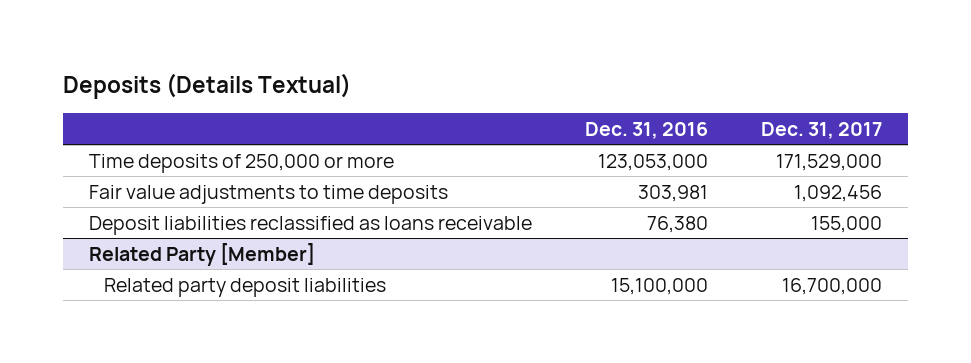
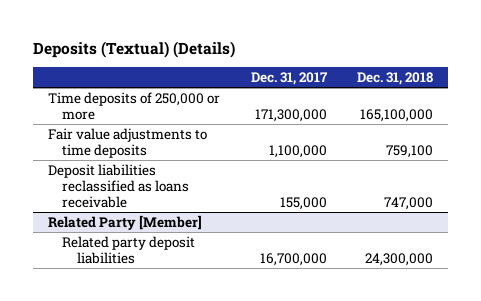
[63,73,352,100] Deposits (Details Textual) -> [32,40,235,58] Deposits (Textual) (Details)
[585,121,709,139] Dec. 31, 2016 -> none
none -> [357,71,434,85] Dec. 31, 2018
[775,153,882,171] 171,529,000 -> [254,108,327,122] 171,300,000
[793,184,882,202] 1,092,456 -> [268,144,327,158] 1,100,000

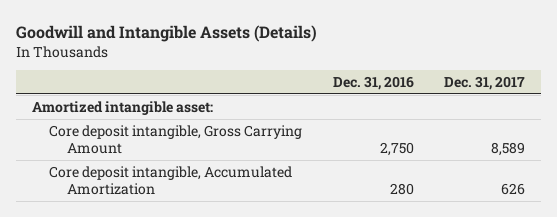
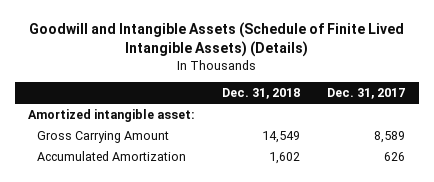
[16,24,318,42] Goodwill and Intangible Assets (Details) -> [28,21,404,57] Goodwill and Intangible Assets (Schedule of Finite Lived Intangible Assets) (Details)
[332,76,414,91] Dec. 31, 2016 -> none
none -> [222,87,301,99] Dec. 31, 2018
[49,124,303,154] Core deposit intangible, Gross Carrying Amount -> [37,131,170,144] Gross Carrying Amount
[49,165,293,195] Core deposit intangible, Accumulated Amortization -> [37,151,187,162] Accumulated Amortization

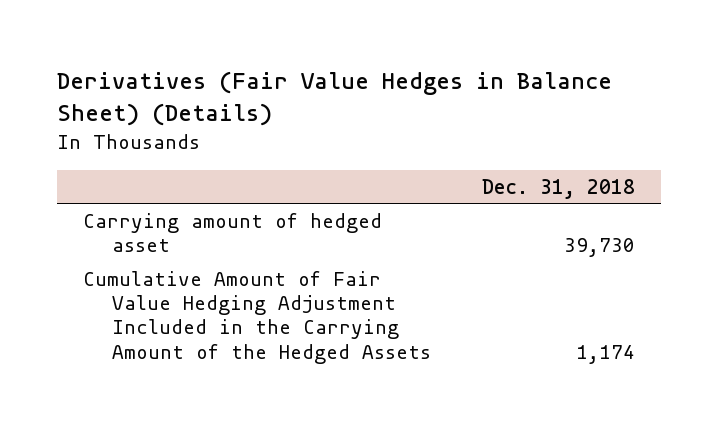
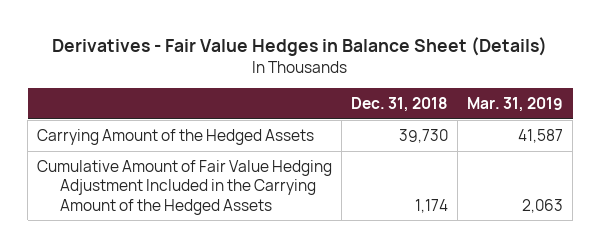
[57,71,613,127] Derivatives (Fair Value Hedges in Balance Sheet) (Details) -> [52,36,548,56] Derivatives - Fair Value Hedges in Balance Sheet (Details)
none -> [467,97,564,113] Mar. 31, 2019
[82,212,382,253] Carrying amount of hedged asset -> [37,129,315,146] Carrying Amount of the Hedged Assets

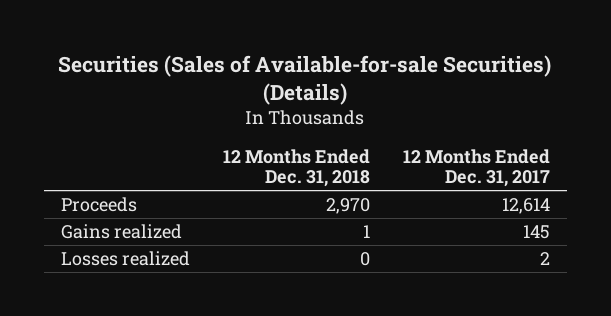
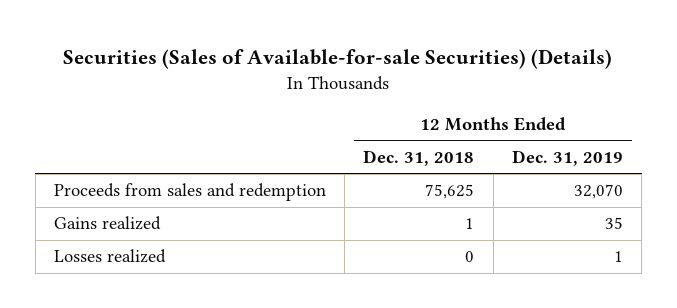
[403,148,551,188] 12 Months Ended Dec. 31, 2017 -> none
none -> [511,149,623,166] Dec. 31, 2019
[60,197,137,213] Proceeds -> none
none -> [53,183,326,202] Proceeds from sales and redemption

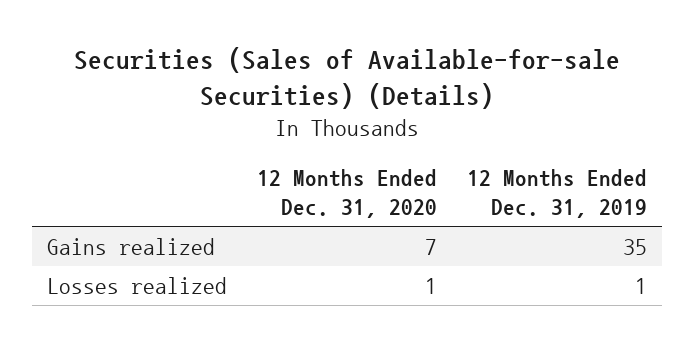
[363,149,475,166] Dec. 31, 2018 -> none
none -> [257,169,438,218] 12 Months Ended Dec. 31, 2020
[53,183,326,202] Proceeds from sales and redemption -> none

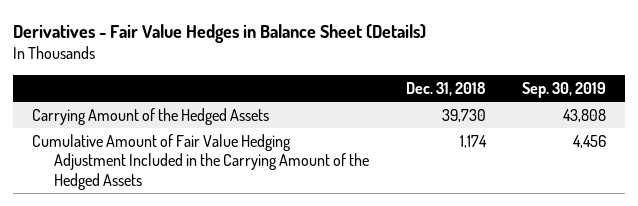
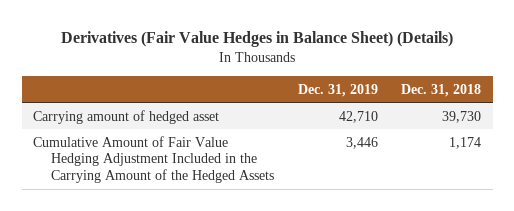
[13,23,427,43] Derivatives - Fair Value Hedges in Balance Sheet (Details) -> [61,31,454,48] Derivatives (Fair Value Hedges in Balance Sheet) (Details)
[522,81,607,98] Sep. 30, 2019 -> none
none -> [297,83,378,97] Dec. 31, 2019
[31,107,269,125] Carrying Amount of the Hedged Assets -> [33,109,220,124] Carrying amount of hedged asset

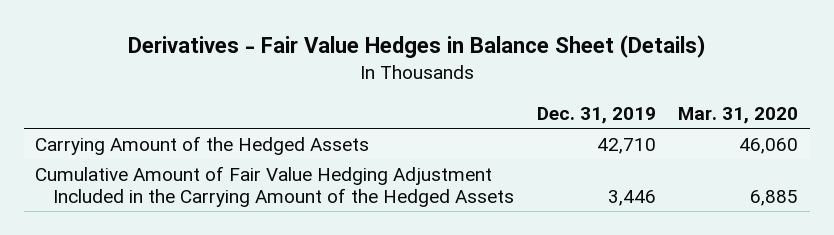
[61,31,454,48] Derivatives (Fair Value Hedges in Balance Sheet) (Details) -> [127,35,706,59] Derivatives - Fair Value Hedges in Balance Sheet (Details)
[401,83,482,97] Dec. 31, 2018 -> none
none -> [678,106,799,124] Mar. 31, 2020
[33,109,220,124] Carrying amount of hedged asset -> [35,135,370,155] Carrying Amount of the Hedged Assets

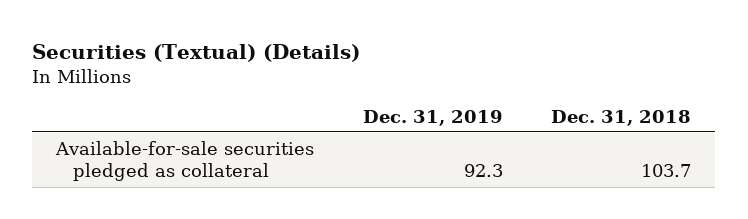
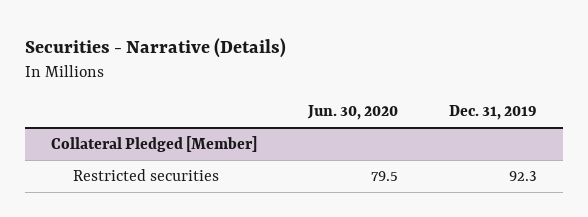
[32,44,361,63] Securities (Textual) (Details) -> [24,37,286,58] Securities - Narrative (Details)
[551,109,692,126] Dec. 31, 2018 -> none
none -> [306,105,398,121] Jun. 30, 2020
none -> [50,136,257,153] Collateral Pledged [Member]
[55,141,315,182] Available-for-sale securities pledged as collateral -> [73,169,220,182] Restricted securities

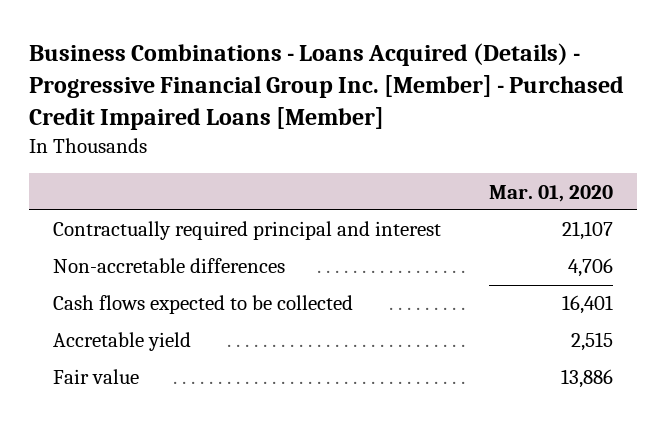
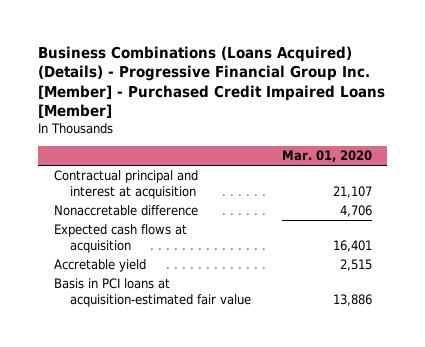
[28,42,624,130] Business Combinations - Loans Acquired (Details) - Progressive Financial Group Inc. [Member] - Purchased Credit Impaired Loans [Member] -> [38,45,386,119] Business Combinations (Loans Acquired) (Details) - Progressive Financial Group Inc. [Member] - Purchased Credit Impaired Loans [Member]
[52,221,441,241] Contractually required principal and interest -> [53,170,198,199] Contractual principal and interest at acquisition
[52,258,285,274] Non-accretable differences -> [53,205,198,217] Nonaccretable difference
[52,295,353,315] Cash flows expected to be collected -> [53,224,187,253] Expected cash flows at acquisition
[52,369,139,385] Fair value -> [53,278,251,307] Basis in PCI loans at acquisition-estimated fair value

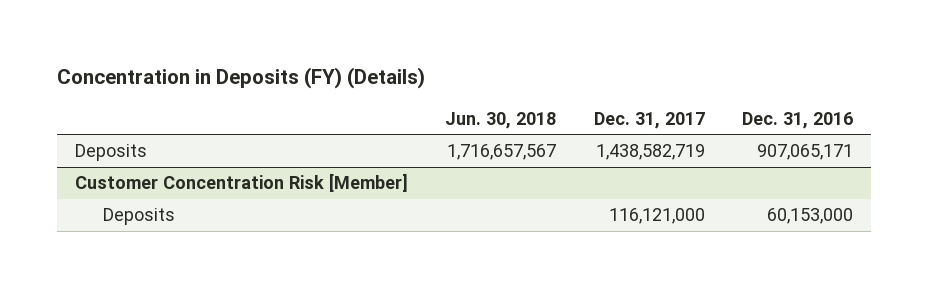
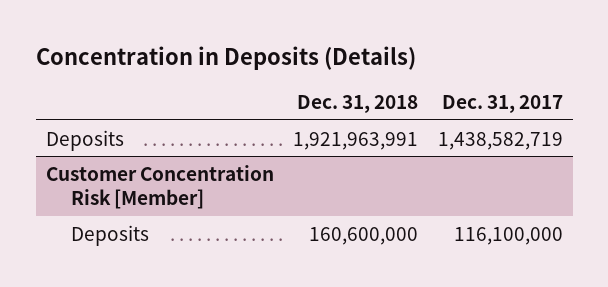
[56,67,425,90] Concentration in Deposits (FY) (Details) -> [35,46,416,71] Concentration in Deposits (Details)
[445,111,557,129] Jun. 30, 2018 -> none
[741,111,853,129] Dec. 31, 2016 -> none
none -> [297,94,419,113] Dec. 31, 2018
[608,208,705,225] 116,121,000 -> [453,226,563,245] 116,100,000

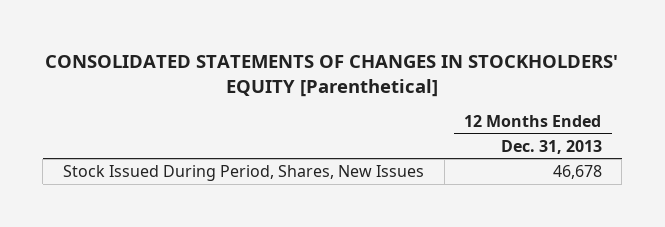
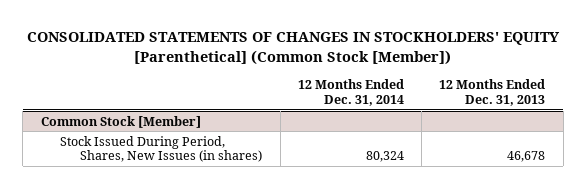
[45,54,619,98] CONSOLIDATED STATEMENTS OF CHANGES IN STOCKHOLDERS' EQUITY [Parenthetical] -> [26,32,560,66] CONSOLIDATED STATEMENTS OF CHANGES IN STOCKHOLDERS' EQUITY [Parenthetical] (Common Stock [Member])
none -> [297,79,404,107] 12 Months Ended Dec. 31, 2014
none -> [40,115,201,128] Common Stock [Member]
[63,165,425,182] Stock Issued During Period, Shares, New Issues -> [60,135,263,163] Stock Issued During Period, Shares, New Issues (in shares)

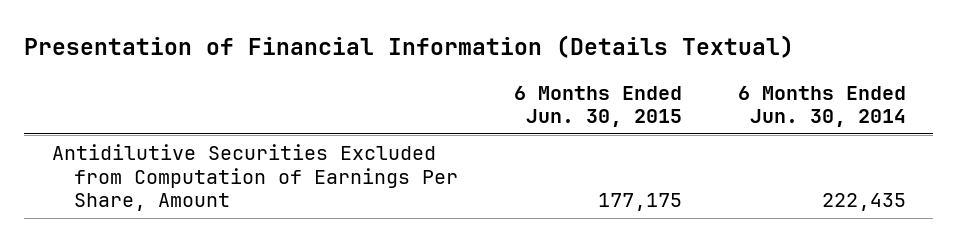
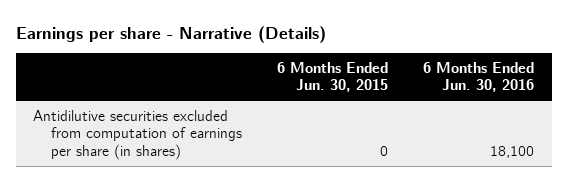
[24,34,795,58] Presentation of Financial Information (Details Textual) -> [15,25,326,43] Earnings per share - Narrative (Details)
[737,85,906,128] 6 Months Ended Jun. 30, 2014 -> none
none -> [423,61,535,93] 6 Months Ended Jun. 30, 2016
[51,143,458,212] Antidilutive Securities Excluded from Computation of Earnings Per Share, Amount -> [33,109,243,161] Antidilutive securities excluded from computation of earnings per share (in shares)
[597,193,682,212] 177,175 -> [380,146,389,157] 0

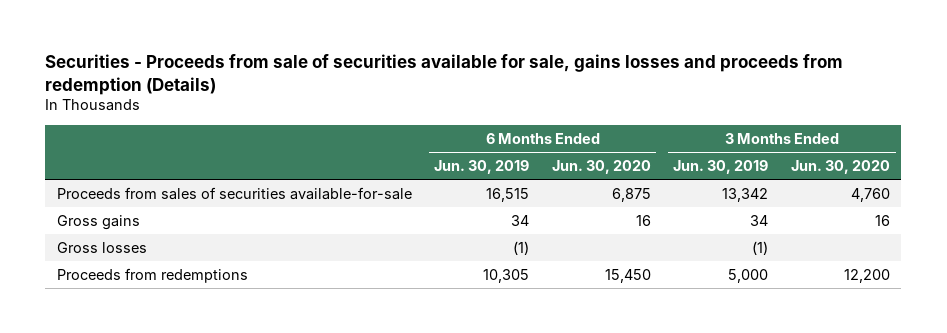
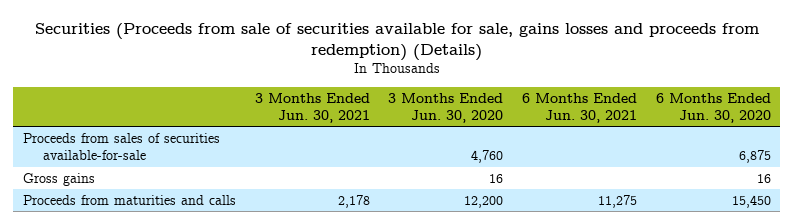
[45,54,844,95] Securities - Proceeds from sale of securities available for sale, gains losses and proceeds from redemption (Details) -> [34,23,759,62] Securities (Proceeds from sale of securities available for sale, gains losses and proceeds from redemption) (Details)
[434,160,530,175] Jun. 30, 2019 -> none
[673,160,769,175] Jun. 30, 2019 -> none
none -> [254,92,370,123] 3 Months Ended Jun. 30, 2021
none -> [522,92,638,123] 6 Months Ended Jun. 30, 2021
[56,241,147,253] Gross losses -> none
[56,267,248,283] Proceeds from redemptions -> [22,194,236,205] Proceeds from maturities and calls

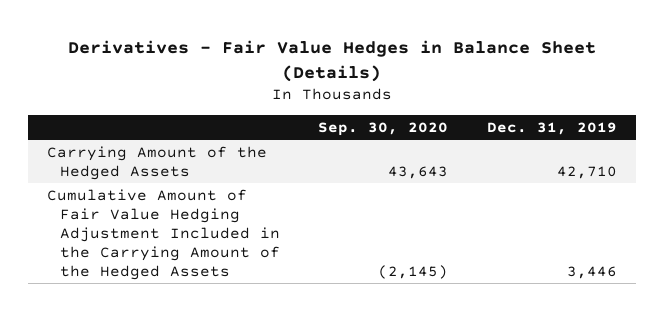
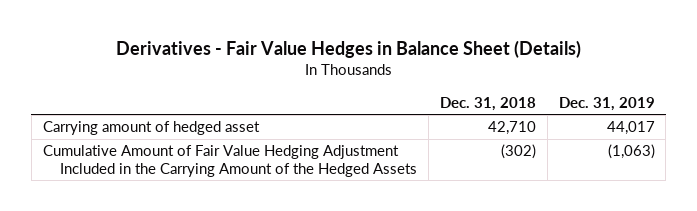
[318,121,449,136] Sep. 30, 2020 -> none
none -> [439,96,536,111] Dec. 31, 2018
[47,145,268,180] Carrying Amount of the Hedged Assets -> [42,121,260,136] Carrying amount of hedged asset
[556,165,617,179] 42,710 -> [606,121,655,136] 44,017
[566,266,617,280] 3,446 -> [607,144,655,160] (1,063)

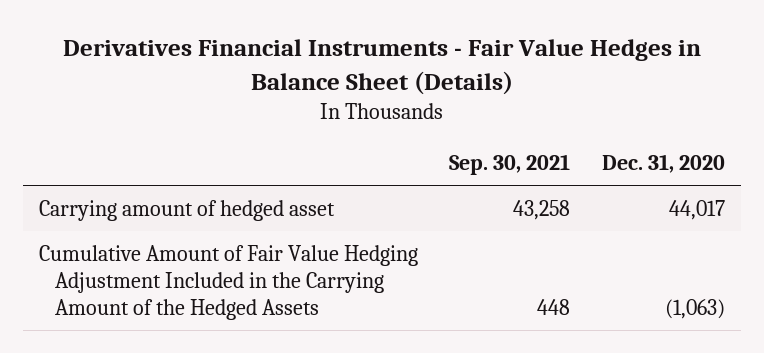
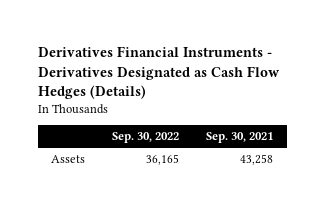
[62,39,701,95] Derivatives Financial Instruments - Fair Value Hedges in Balance Sheet (Details) -> [37,46,280,100] Derivatives Financial Instruments - Derivatives Designated as Cash Flow Hedges (Details)
[602,154,726,174] Dec. 31, 2020 -> none
none -> [112,132,180,144] Sep. 30, 2022
[38,244,418,321] Cumulative Amount of Fair Value Hedging Adjustment Included in the Carrying Amount of the Hedged Assets -> none
[38,199,335,221] Carrying amount of hedged asset -> [51,154,86,163] Assets

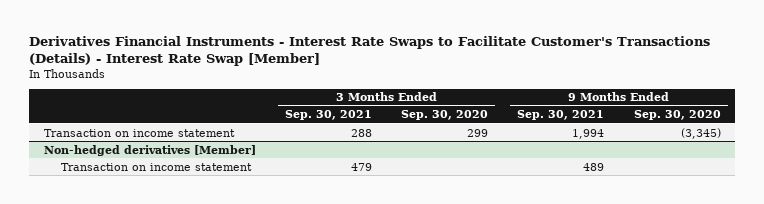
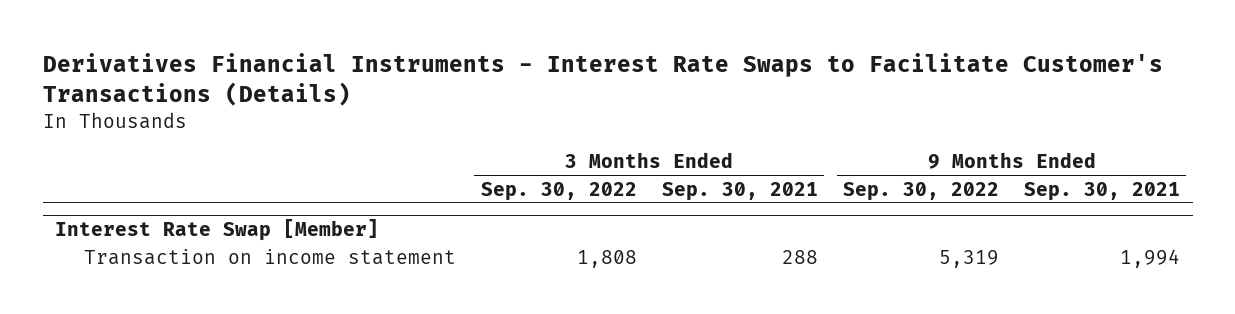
[28,35,710,66] Derivatives Financial Instruments - Interest Rate Swaps to Facilitate Customer's Transactions (Details) - Interest Rate Swap [Member] -> [42,53,1163,107] Derivatives Financial Instruments - Interest Rate Swaps to Facilitate Customer's Transactions (Details)
[401,110,489,121] Sep. 30, 2020 -> none
[633,110,721,121] Sep. 30, 2020 -> none
none -> [480,181,637,201] Sep. 30, 2022
none -> [842,181,999,201] Sep. 30, 2022
none -> [55,218,380,241] Interest Rate Swap [Member]
[43,144,256,156] Non-hedged derivatives [Member] -> none
[60,162,252,171] Transaction on income statement -> none

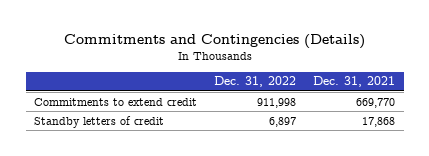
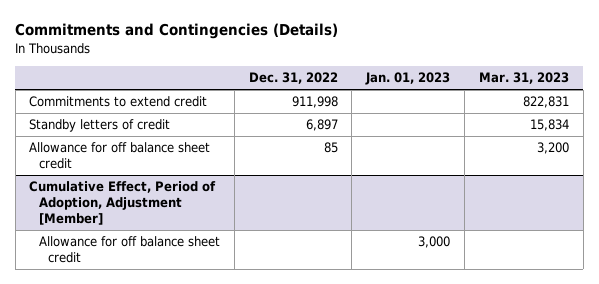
[313,76,396,88] Dec. 31, 2021 -> none
none -> [365,72,451,86] Jan. 01, 2023
none -> [479,72,570,85] Mar. 31, 2023
none -> [29,142,211,170] Allowance for off balance sheet credit
none -> [29,181,217,226] Cumulative Effect, Period of Adoption, Adjustment [Member]
none -> [38,236,220,264] Allowance for off balance sheet credit

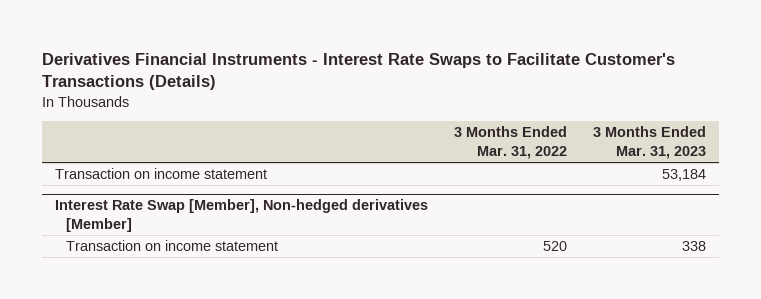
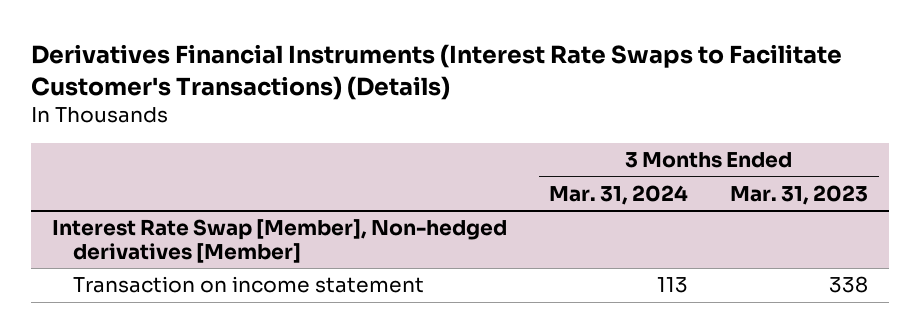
[42,52,676,91] Derivatives Financial Instruments - Interest Rate Swaps to Facilitate Customer's Transactions (Details) -> [31,44,843,100] Derivatives Financial Instruments (Interest Rate Swaps to Facilitate Customer's Transactions) (Details)
[454,126,568,159] 3 Months Ended Mar. 31, 2022 -> none
none -> [549,184,689,205] Mar. 31, 2024
[55,168,268,180] Transaction on income statement -> none

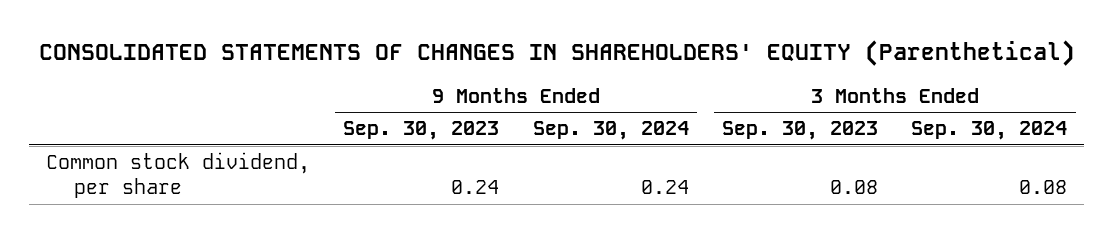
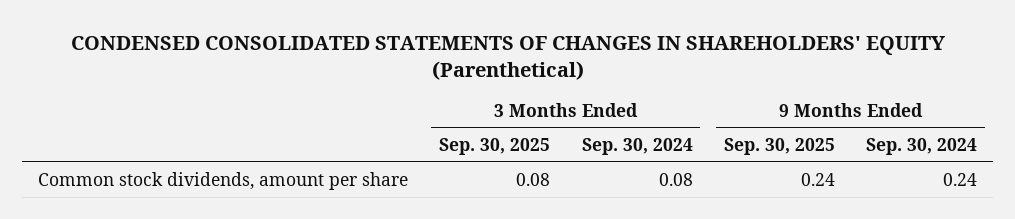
[38,40,1075,67] CONSOLIDATED STATEMENTS OF CHANGES IN SHAREHOLDERS' EQUITY (Parenthetical) -> [70,35,945,80] CONDENSED CONSOLIDATED STATEMENTS OF CHANGES IN SHAREHOLDERS' EQUITY (Parenthetical)
[343,121,500,141] Sep. 30, 2023 -> none
[722,121,879,141] Sep. 30, 2023 -> none
none -> [439,138,551,156] Sep. 30, 2025
none -> [723,138,835,156] Sep. 30, 2025
[46,152,311,199] Common stock dividend, per share -> [37,172,408,191] Common stock dividends, amount per share

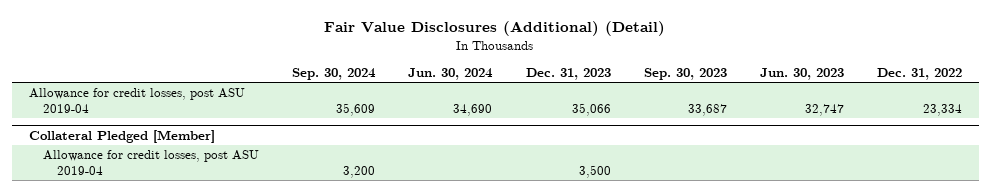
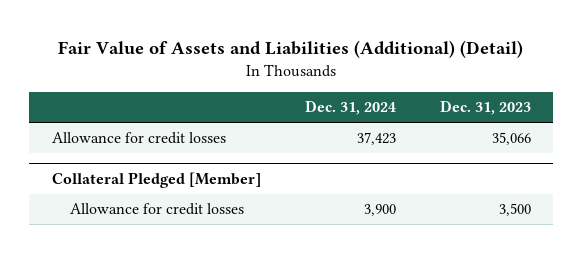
[324,21,666,37] Fair Value Disclosures (Additional) (Detail) -> [58,40,524,59] Fair Value of Assets and Liabilities (Additional) (Detail)
[292,68,377,81] Sep. 30, 2024 -> none
[408,68,494,81] Jun. 30, 2024 -> none
[643,68,727,81] Sep. 30, 2023 -> none
[759,68,844,81] Jun. 30, 2023 -> none
[877,68,963,81] Dec. 31, 2022 -> none
none -> [304,100,396,116] Dec. 31, 2024
[28,88,245,113] Allowance for credit losses, post ASU 2019-04 -> [51,132,226,145] Allowance for credit losses
[42,150,259,175] Allowance for credit losses, post ASU 2019-04 -> [70,203,245,216] Allowance for credit losses

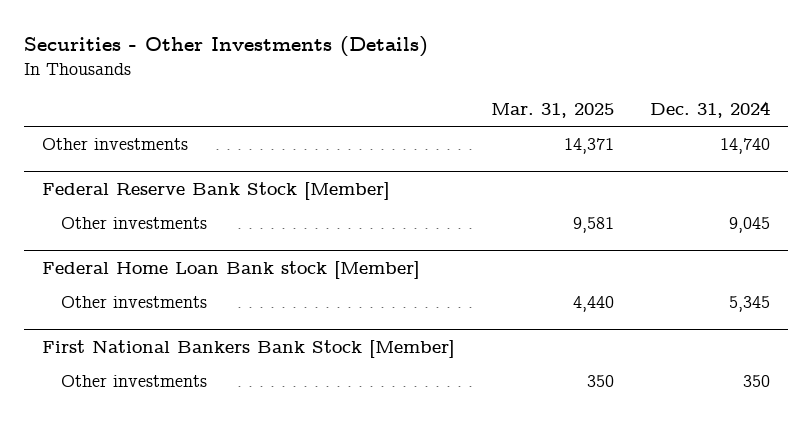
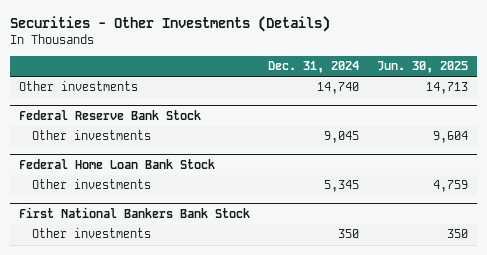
[491,103,615,119] Mar. 31, 2025 -> none
none -> [376,60,468,73] Jun. 30, 2025
[41,181,390,200] Federal Reserve Bank Stock [Member] -> [18,109,201,120] Federal Reserve Bank Stock
[41,260,420,279] Federal Home Loan Bank stock [Member] -> [18,158,215,169] Federal Home Loan Bank Stock
[41,339,455,358] First National Bankers Bank Stock [Member] -> [18,206,250,218] First National Bankers Bank Stock

